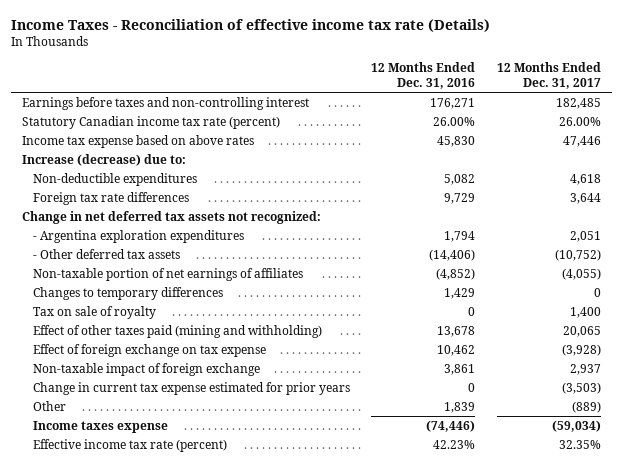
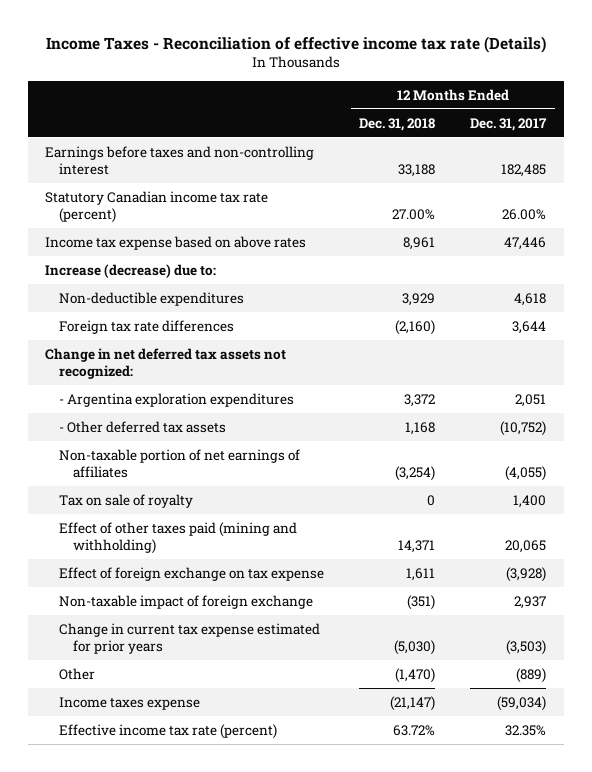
[371,62,476,89] 12 Months Ended Dec. 31, 2016 -> none
none -> [359,117,436,131] Dec. 31, 2018
[32,287,223,301] Changes to temporary differences -> none

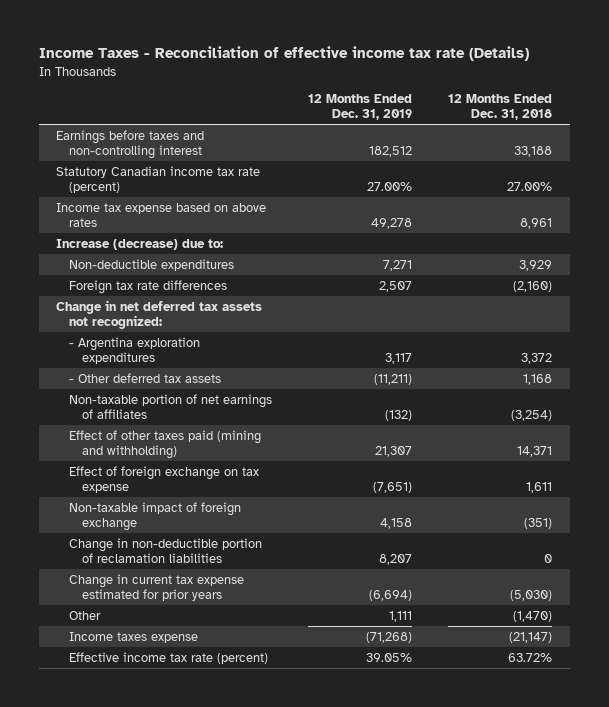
[470,117,548,131] Dec. 31, 2017 -> none
none -> [308,94,413,121] 12 Months Ended Dec. 31, 2019
[59,493,194,508] Tax on sale of royalty -> none
none -> [69,537,263,563] Change in non-deductible portion of reclamation liabilities

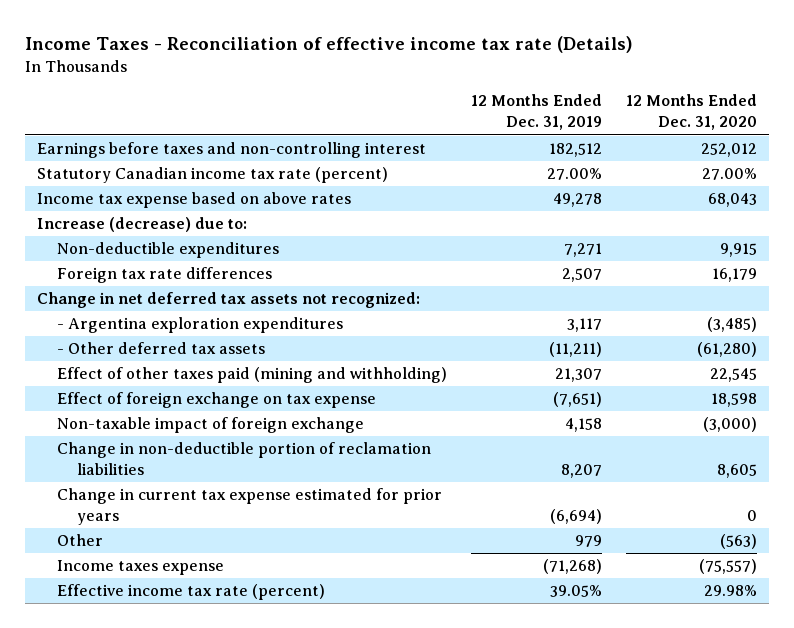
[448,94,553,121] 12 Months Ended Dec. 31, 2018 -> none
none -> [626,94,758,131] 12 Months Ended Dec. 31, 2020
[69,393,273,419] Non-taxable portion of net earnings of affiliates -> none
[389,610,413,622] 1,111 -> [575,535,603,548] 979

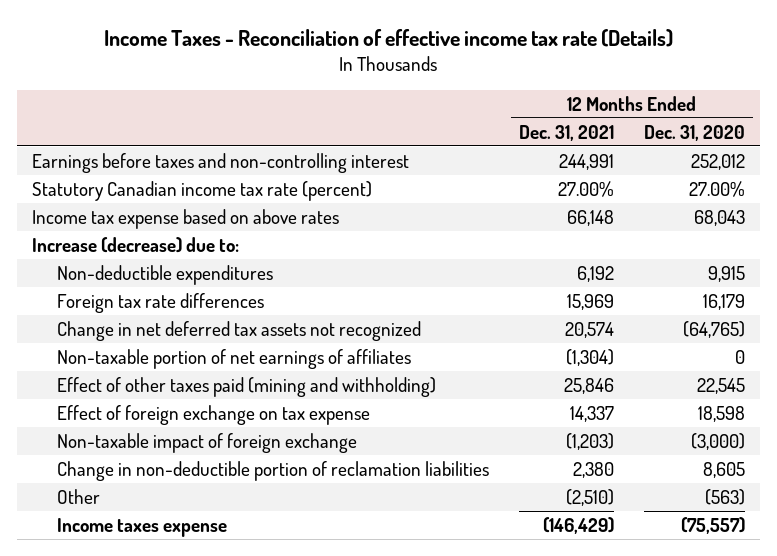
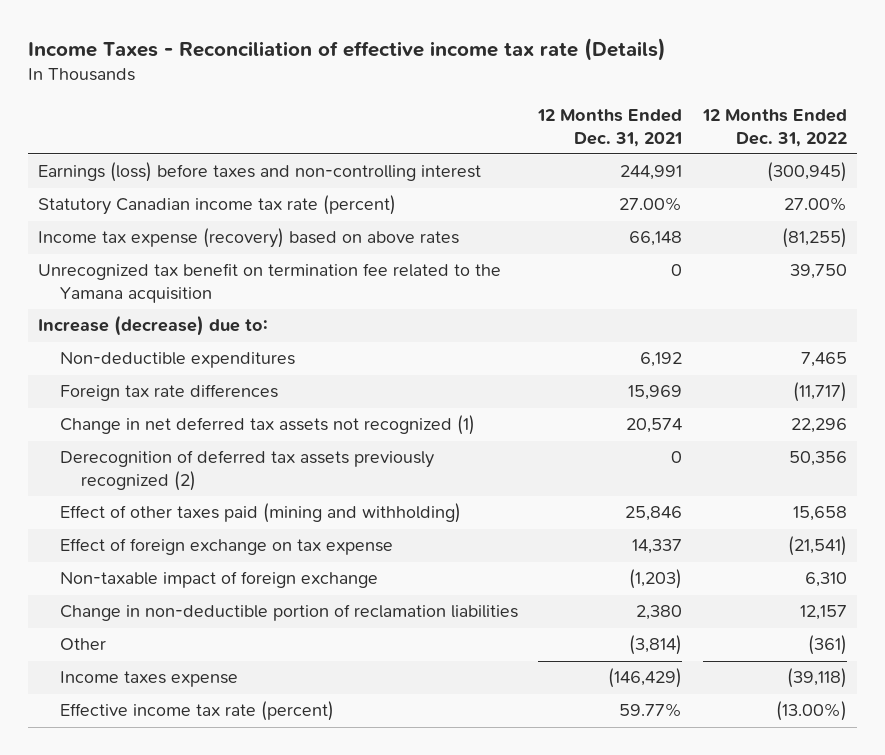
[644,124,746,141] Dec. 31, 2020 -> none
none -> [701,108,847,147] 12 Months Ended Dec. 31, 2022
[31,152,409,173] Earnings before taxes and non-controlling interest -> [38,162,482,183] Earnings (loss) before taxes and non-controlling interest
[31,208,339,229] Income tax expense based on above rates -> [38,228,460,249] Income tax expense (recovery) based on above rates
none -> [38,263,502,304] Unrecognized tax benefit on termination fee related to the Yamana acquisition
[56,348,411,369] Non-taxable portion of net earnings of affiliates -> none
[56,320,421,341] Change in net deferred tax assets not recognized -> [59,415,475,436] Change in net deferred tax assets not recognized (1)
none -> [59,450,434,492] Derecognition of deferred tax assets previously recognized (2)
[565,488,614,506] (2,510) -> [629,635,683,656] (3,814)
none -> [59,701,334,722] Effective income tax rate (percent)

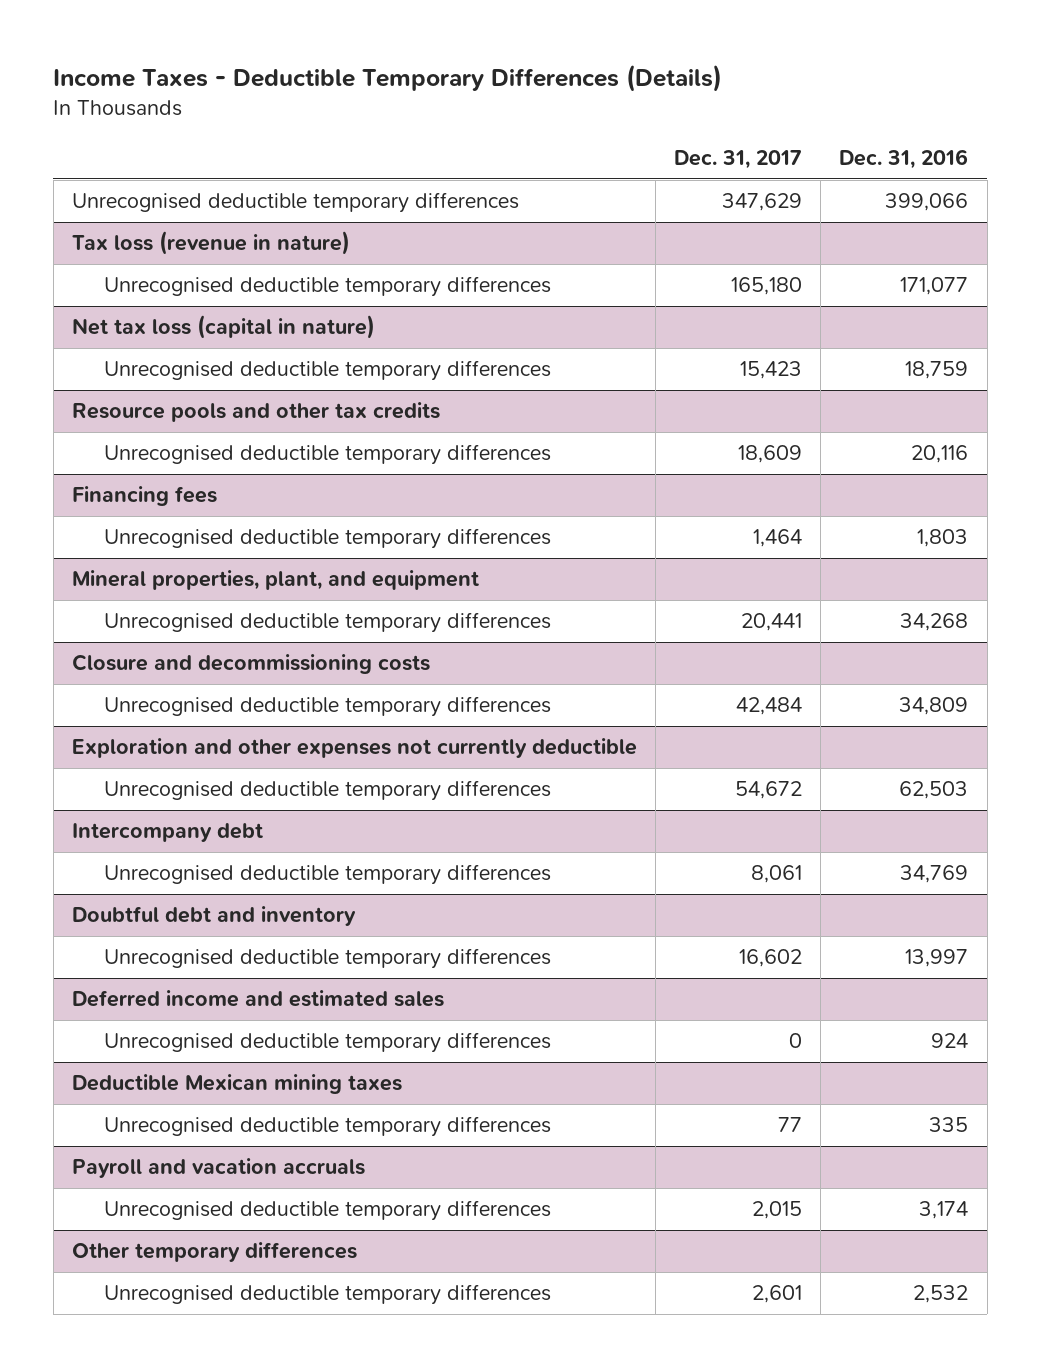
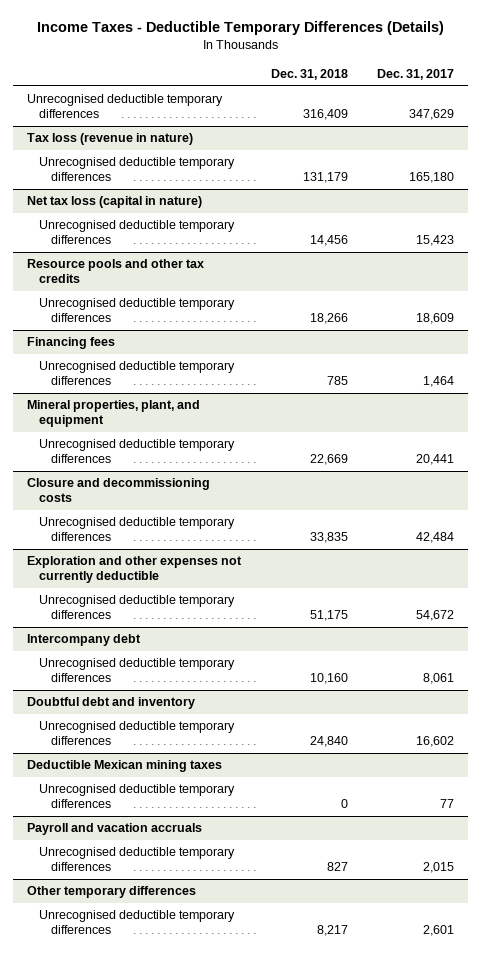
[839,148,969,169] Dec. 31, 2016 -> none
none -> [270,69,348,81] Dec. 31, 2018
[71,990,444,1008] Deferred income and estimated sales -> none
[104,1032,552,1054] Unrecognised deductible temporary differences -> none

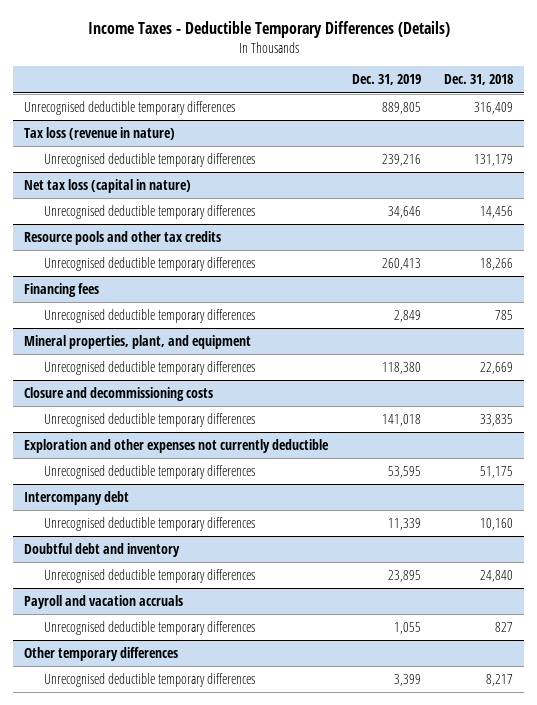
[376,69,454,81] Dec. 31, 2017 -> none
none -> [351,74,421,86] Dec. 31, 2019
[27,760,223,773] Deductible Mexican mining taxes -> none
[39,784,236,808] Unrecognised deductible temporary differences -> none

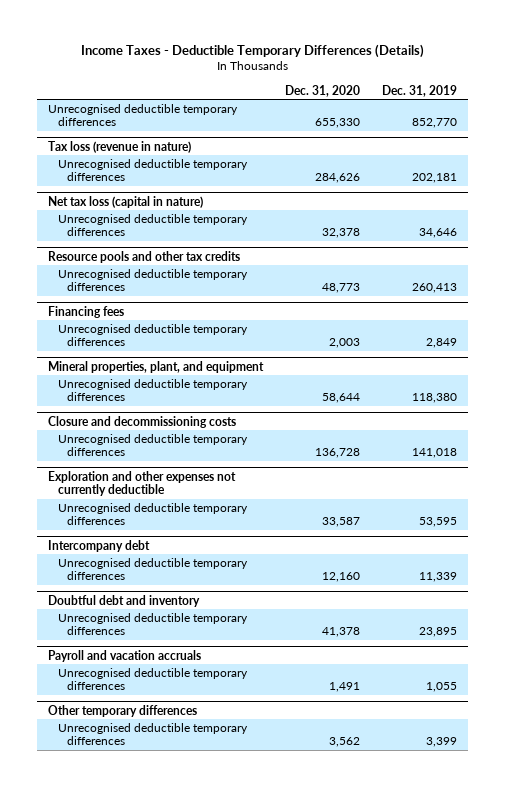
[443,74,513,86] Dec. 31, 2018 -> none
none -> [285,84,361,97] Dec. 31, 2020
[381,102,421,115] 889,805 -> [412,118,458,129] 852,770
[381,154,421,167] 239,216 -> [412,173,458,184] 202,181

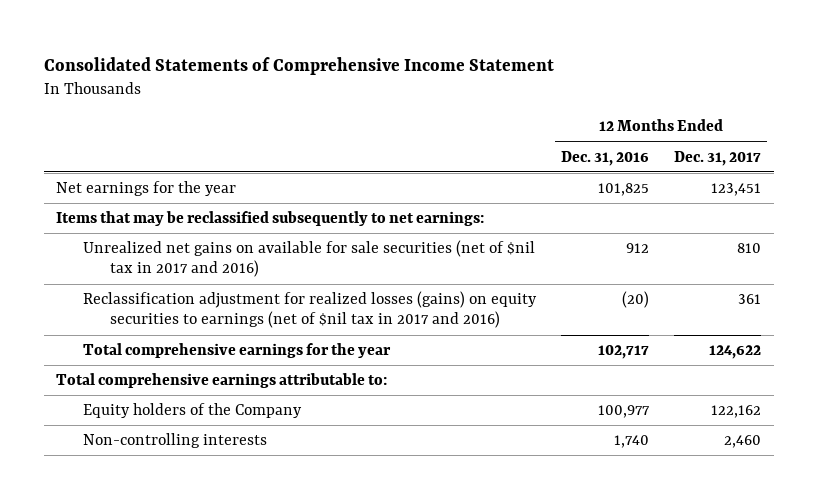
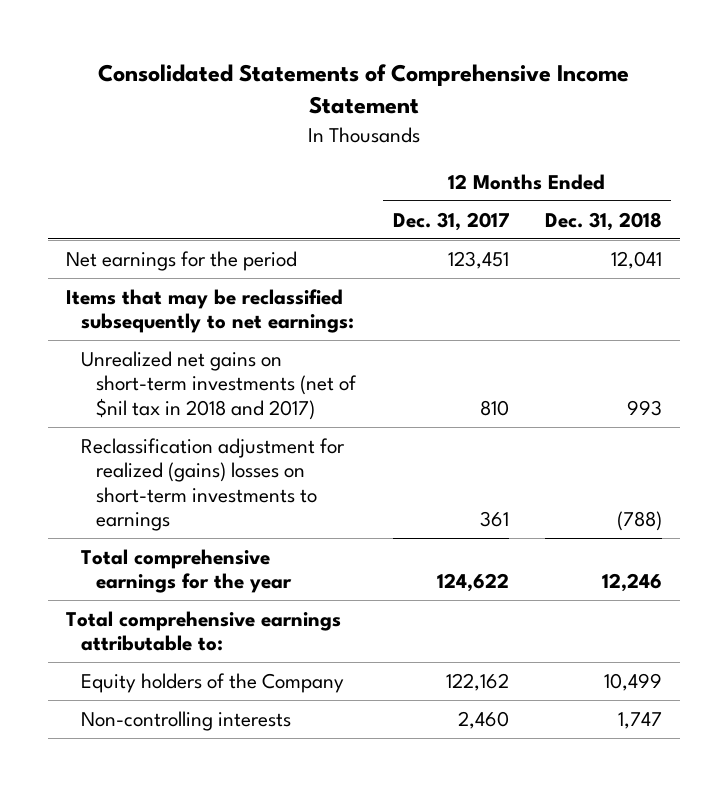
[561,150,650,166] Dec. 31, 2016 -> none
none -> [544,211,662,231] Dec. 31, 2018
[56,181,237,197] Net earnings for the year -> [65,251,297,272] Net earnings for the period
[83,240,536,278] Unrealized net gains on available for sale securities (net of $nil tax in 2017 and 2016) -> [81,351,358,420] Unrealized net gains on short-term investments (net of $nil tax in 2018 and 2017)
[83,291,538,329] Reclassification adjustment for realized losses (gains) on equity securities to earnings (net of $nil tax in 2017 and 2016) -> [81,438,346,531] Reclassification adjustment for realized (gains) losses on short-term investments to earnings

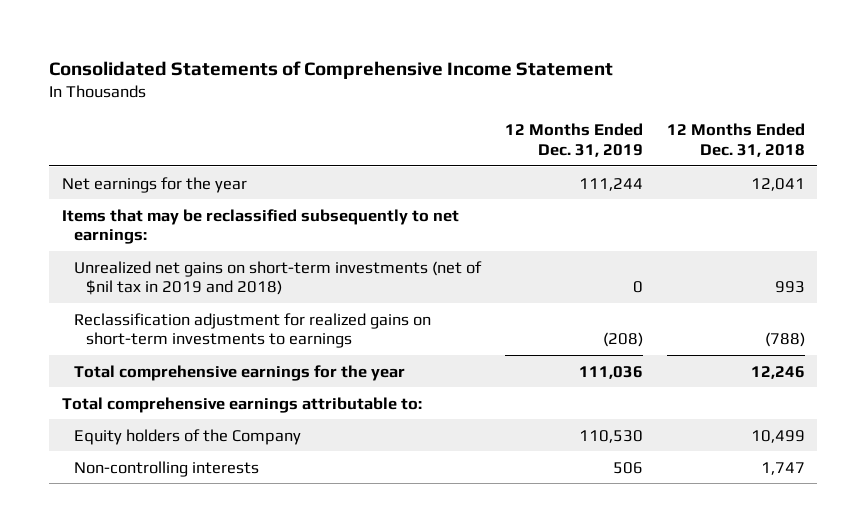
[392,211,509,231] Dec. 31, 2017 -> none
none -> [504,123,643,157] 12 Months Ended Dec. 31, 2019
[65,251,297,272] Net earnings for the period -> [61,176,247,193] Net earnings for the year
[81,351,358,420] Unrealized net gains on short-term investments (net of $nil tax in 2018 and 2017) -> [73,260,482,296] Unrealized net gains on short-term investments (net of $nil tax in 2019 and 2018)
[81,438,346,531] Reclassification adjustment for realized (gains) losses on short-term investments to earnings -> [73,312,431,349] Reclassification adjustment for realized gains on short-term investments to earnings

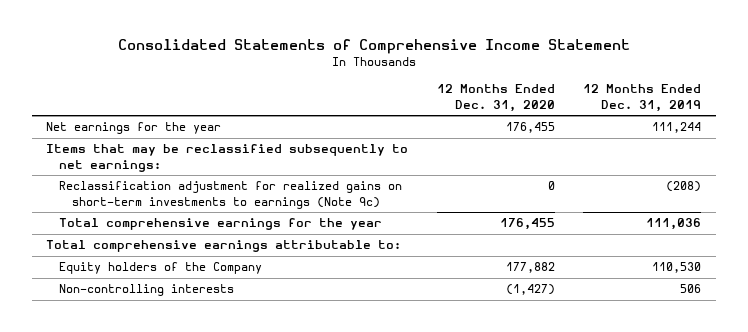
[666,123,805,157] 12 Months Ended Dec. 31, 2018 -> none
none -> [436,84,555,112] 12 Months Ended Dec. 31, 2020
[73,260,482,296] Unrealized net gains on short-term investments (net of $nil tax in 2019 and 2018) -> none
[73,312,431,349] Reclassification adjustment for realized gains on short-term investments to earnings -> [59,181,403,209] Reclassification adjustment for realized gains on short-term investments to earnings (Note 9c)

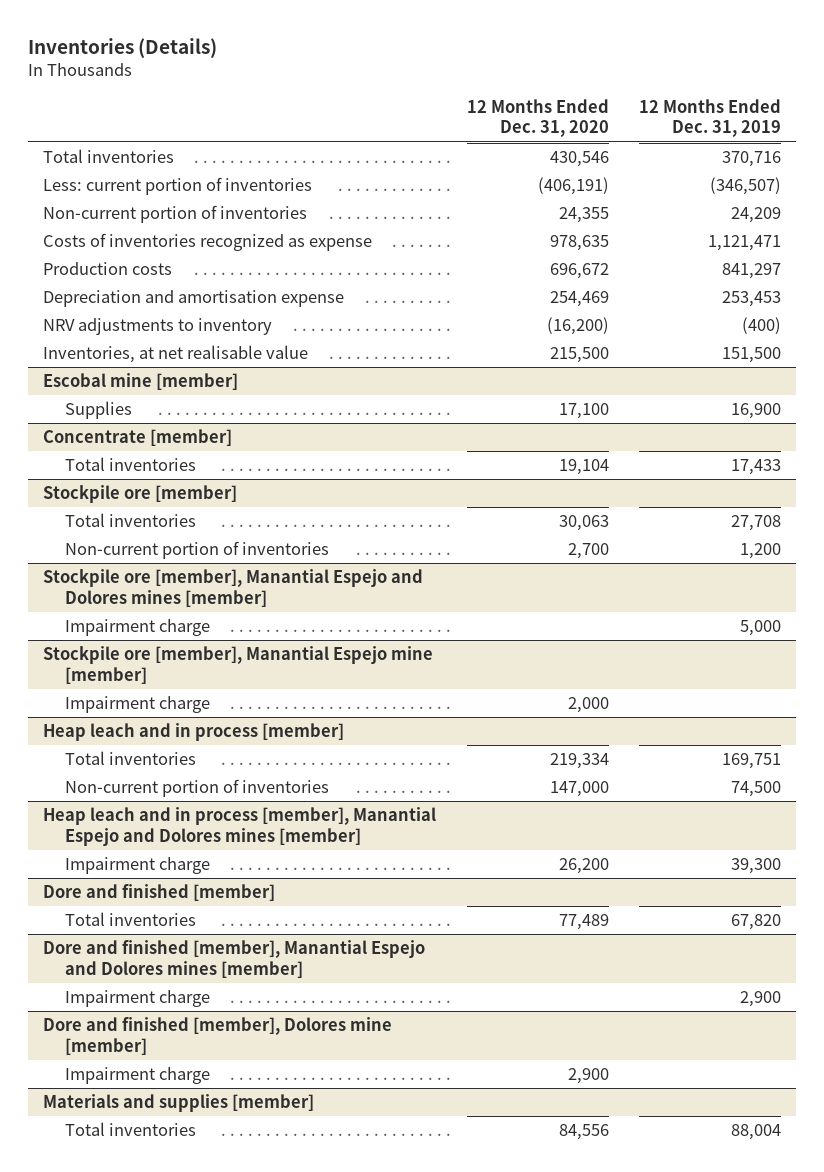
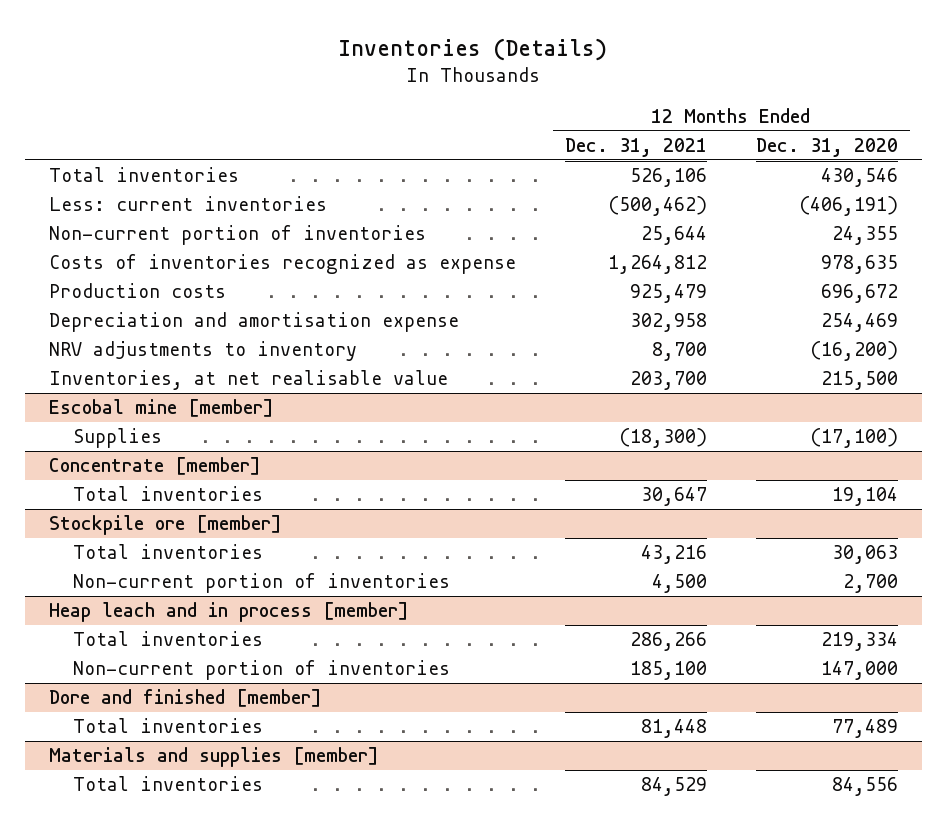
[639,99,782,138] 12 Months Ended Dec. 31, 2019 -> none
none -> [564,138,707,158] Dec. 31, 2021
[43,177,313,196] Less: current portion of inventories -> [49,196,328,212] Less: current inventories
[558,403,609,420] 17,100 -> [809,428,898,449] (17,100)
[43,569,424,607] Stockpile ore [member], Manantial Espejo and Dolores mines [member] -> none
[64,619,210,637] Impairment charge -> none
[43,646,434,684] Stockpile ore [member], Manantial Espejo mine [member] -> none
[64,696,210,714] Impairment charge -> none
[43,807,437,846] Heap leach and in process [member], Manantial Espejo and Dolores mines [member] -> none
[64,857,210,875] Impairment charge -> none
[43,940,426,978] Dore and finished [member], Manantial Espejo and Dolores mines [member] -> none
[64,990,210,1008] Impairment charge -> none
[43,1017,393,1055] Dore and finished [member], Dolores mine [member] -> none
[64,1067,210,1085] Impairment charge -> none

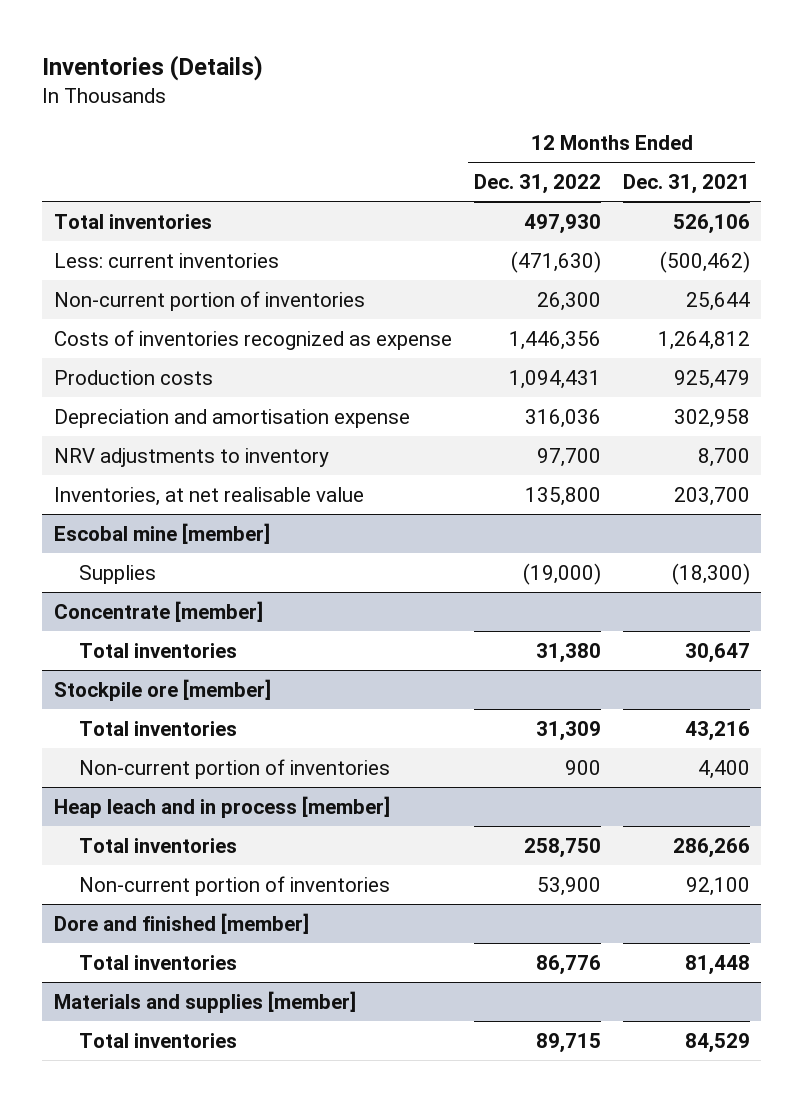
[755,138,898,158] Dec. 31, 2020 -> none
none -> [473,174,601,195] Dec. 31, 2022
[651,574,707,594] 4,500 -> [697,759,750,779] 4,400
[629,661,707,681] 185,100 -> [685,876,750,896] 92,100

